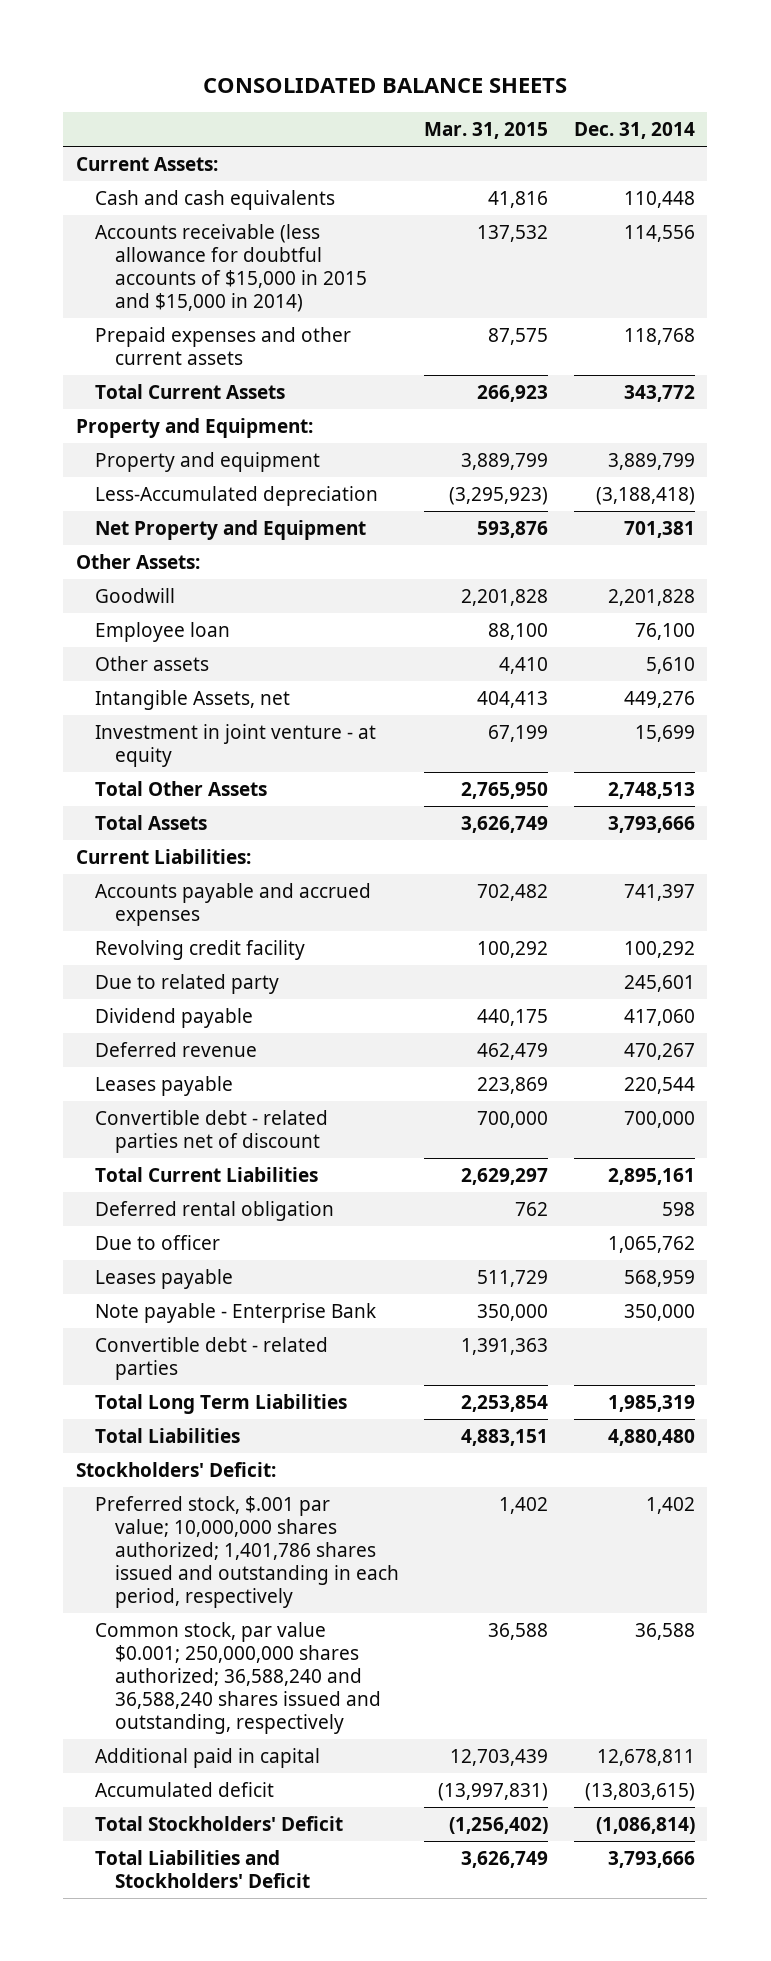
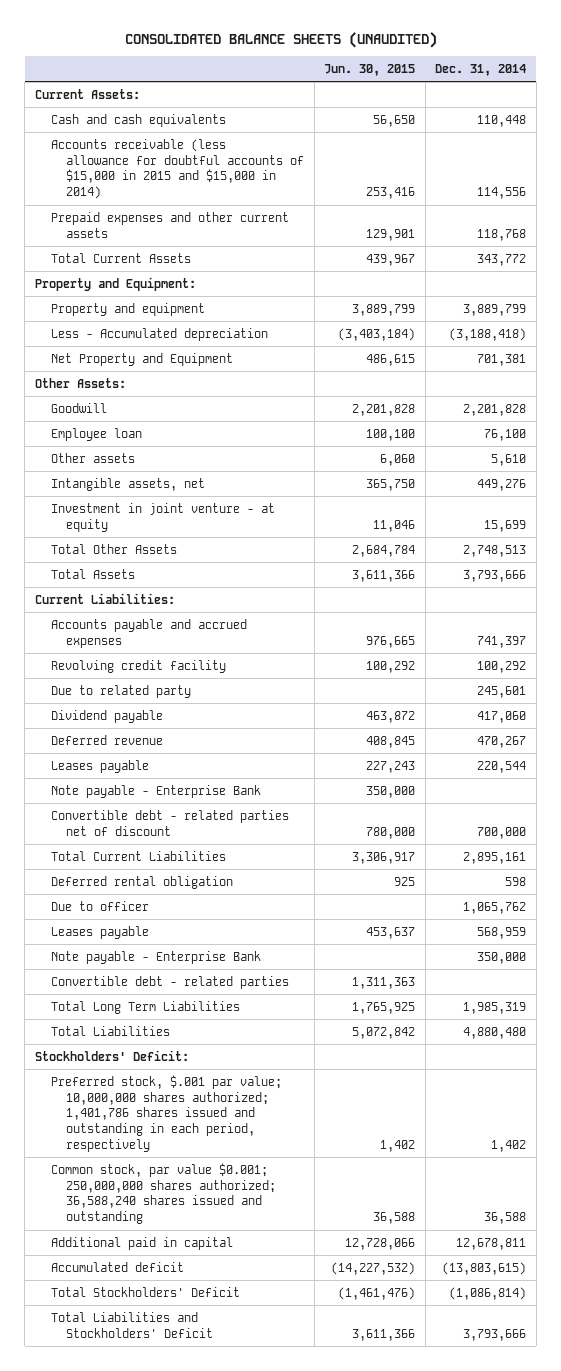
[203,77,568,93] CONSOLIDATED BALANCE SHEETS -> [124,31,437,48] CONSOLIDATED BALANCE SHEETS (UNAUDITED)
[424,122,549,140] Mar. 31, 2015 -> none
none -> [324,63,416,76] Jun. 30, 2015
[95,485,379,506] Less-Accumulated depreciation -> [50,327,268,341] Less - Accumulated depreciation
[95,689,291,710] Intangible Assets, net -> [50,477,205,491] Intangible assets, net
none -> [50,784,261,798] Note payable - Enterprise Bank
[95,1621,382,1734] Common stock, par value $0.001; 250,000,000 shares authorized; 36,588,240 and 36,588,240 shares issued and outstanding, respectively -> [50,1162,277,1225] Common stock, par value $0.001; 250,000,000 shares authorized; 36,588,240 shares issued and outstanding

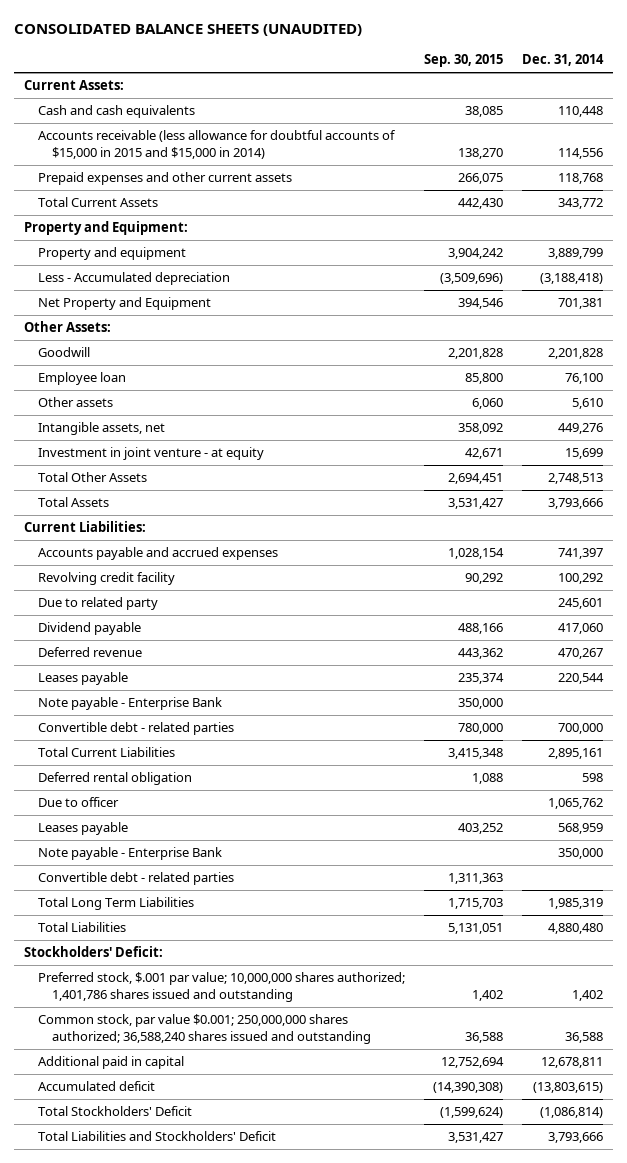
[324,63,416,76] Jun. 30, 2015 -> none
none -> [423,54,503,68] Sep. 30, 2015
[50,809,289,836] Convertible debt - related parties net of discount -> [37,722,234,736] Convertible debt - related parties
[50,1074,282,1153] Preferred stock, $.001 par value; 10,000,000 shares authorized; 1,401,786 shares issued and outstanding in each period, respectively -> [37,972,405,1002] Preferred stock, $.001 par value; 10,000,000 shares authorized; 1,401,786 shares issued and outstanding

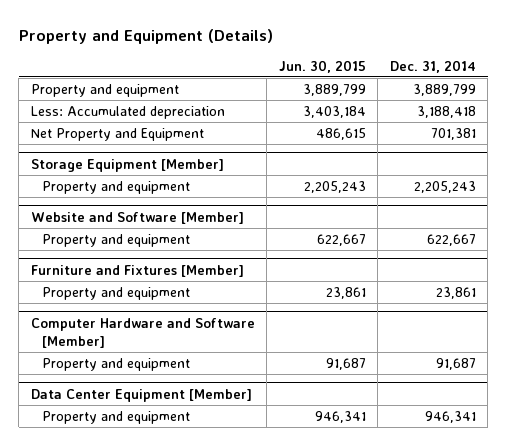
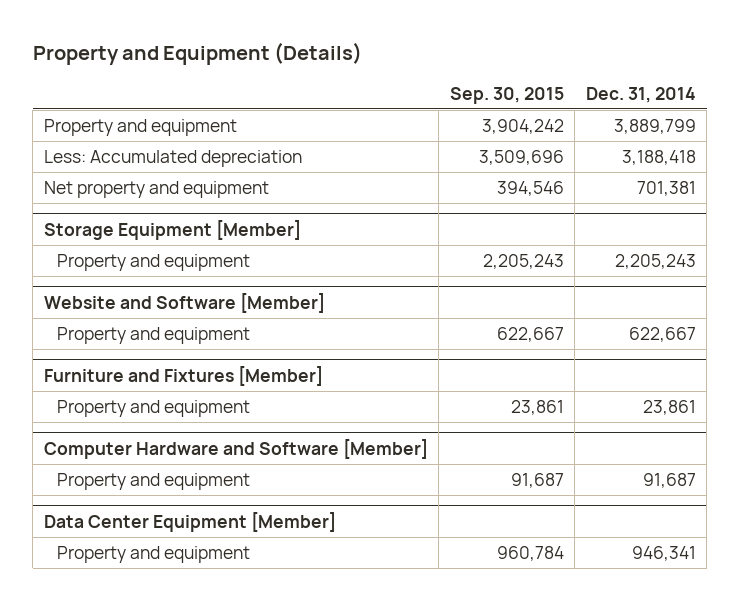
[278,59,366,73] Jun. 30, 2015 -> none
none -> [449,86,564,104] Sep. 30, 2015
[30,127,204,141] Net Property and Equipment -> [43,180,269,198] Net property and equipment

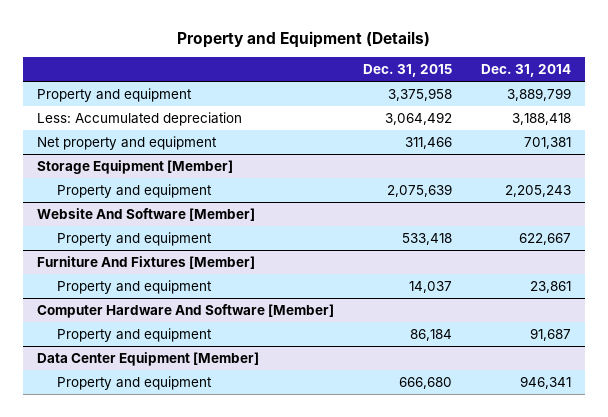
[449,86,564,104] Sep. 30, 2015 -> none
none -> [362,64,452,78] Dec. 31, 2015
[43,292,325,313] Website and Software [Member] -> [37,207,256,221] Website And Software [Member]
[43,365,323,386] Furniture and Fixtures [Member] -> [37,255,256,269] Furniture And Fixtures [Member]
[43,438,428,459] Computer Hardware and Software [Member] -> [37,303,335,318] Computer Hardware And Software [Member]

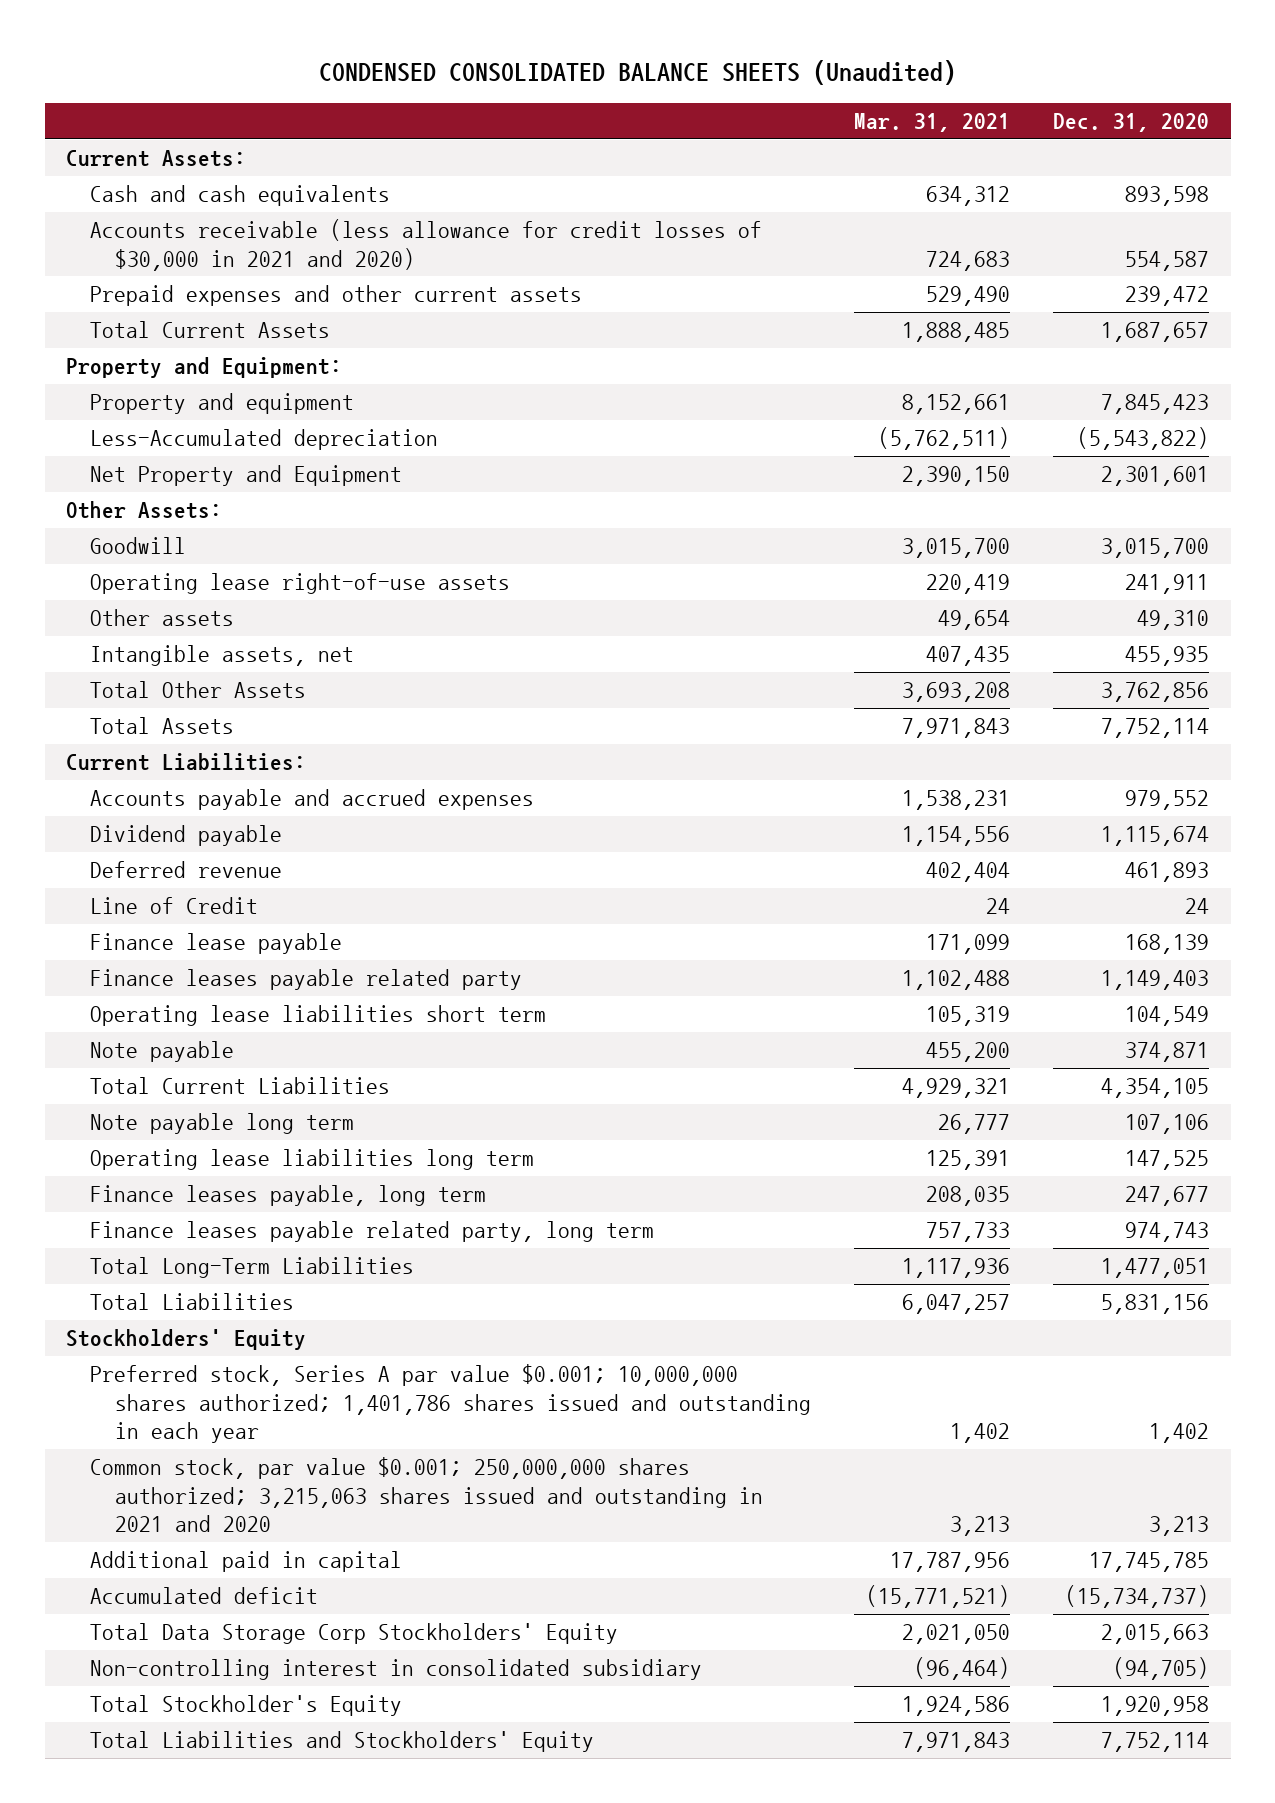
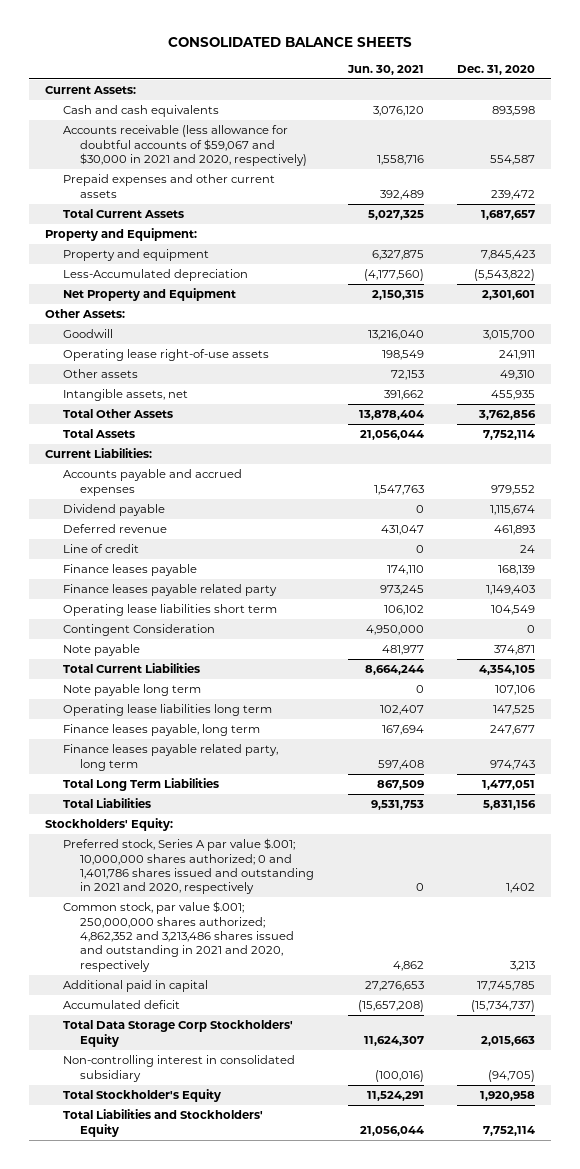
[318,59,956,85] CONDENSED CONSOLIDATED BALANCE SHEETS (Unaudited) -> [168,36,413,47] CONSOLIDATED BALANCE SHEETS
[853,112,1010,132] Mar. 31, 2021 -> none
none -> [346,64,424,75] Jun. 30, 2021
[90,219,763,271] Accounts receivable (less allowance for credit losses of $30,000 in 2021 and 2020) -> [62,125,308,167] Accounts receivable (less allowance for doubtful accounts of $59,067 and $30,000 in 2021 and 2020, respectively)
[90,897,259,915] Line of Credit -> [62,544,139,554] Line of credit
[90,933,343,955] Finance lease payable -> [62,564,197,577] Finance leases payable
none -> [62,624,215,637] Contingent Consideration
[90,1257,415,1279] Total Long-Term Liabilities -> [62,778,219,792] Total Long Term Liabilities
[66,1329,307,1351] Stockholders' Equity -> [45,818,174,832] Stockholders' Equity:
[90,1364,811,1444] Preferred stock, Series A par value $0.001; 10,000,000 shares authorized; 1,401,786 shares issued and outstanding in each year -> [62,838,315,895] Preferred stock, Series A par value $.001; 10,000,000 shares authorized; 0 and 1,401,786 shares issued and outstanding in 2021 and 2020, respectively
[90,1457,763,1533] Common stock, par value $0.001; 250,000,000 shares authorized; 3,215,063 shares issued and outstanding in 2021 and 2020 -> [62,901,295,972] Common stock, par value $.001; 250,000,000 shares authorized; 4,862,352 and 3,213,486 shares issued and outstanding in 2021 and 2020, respectively

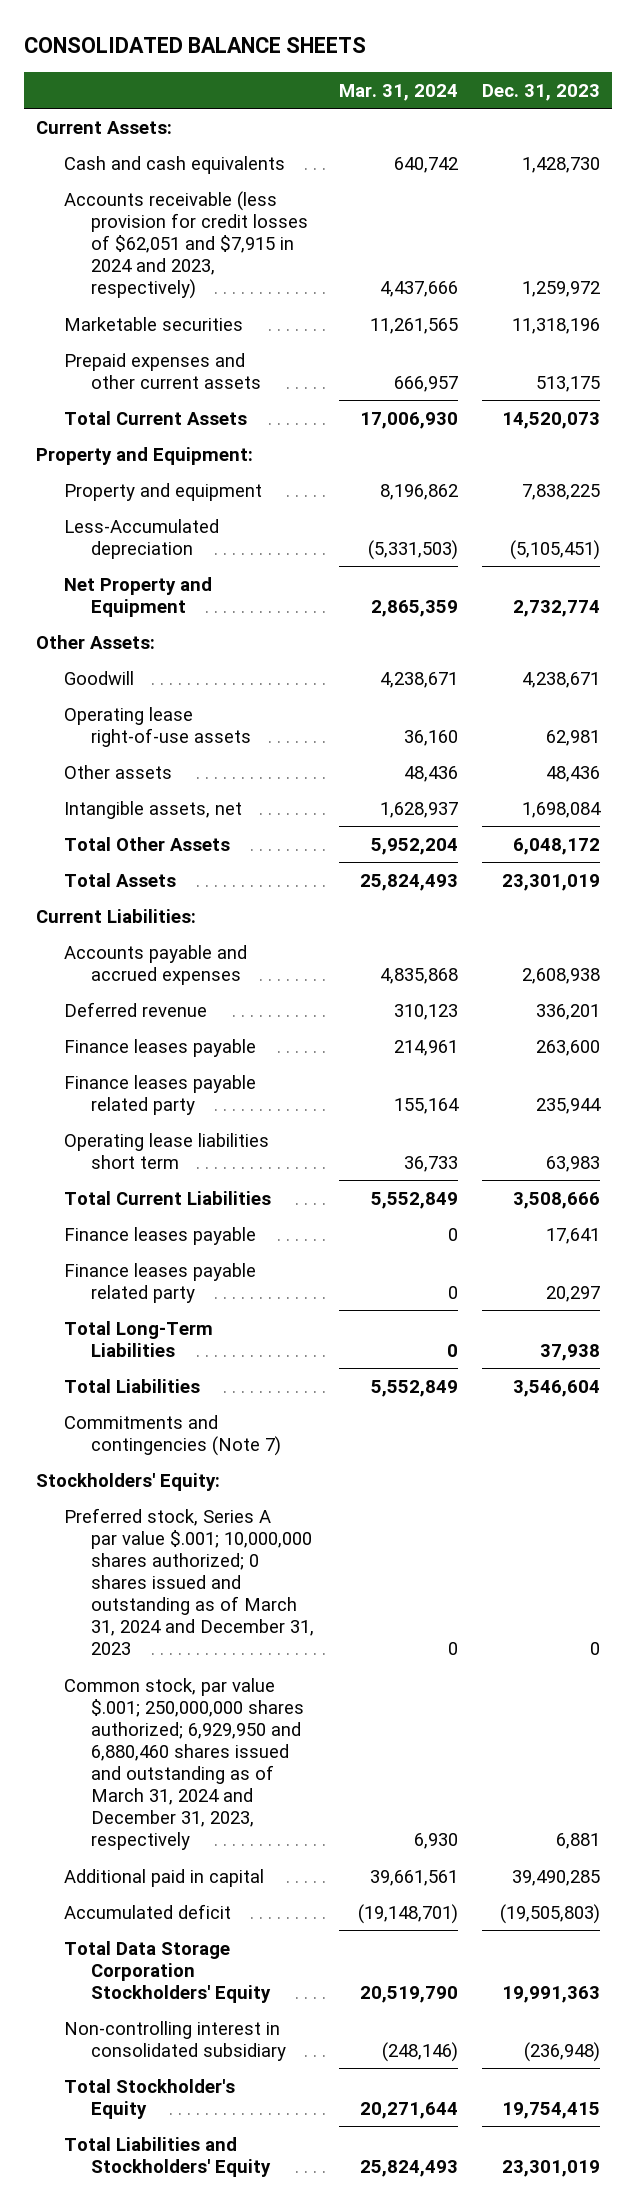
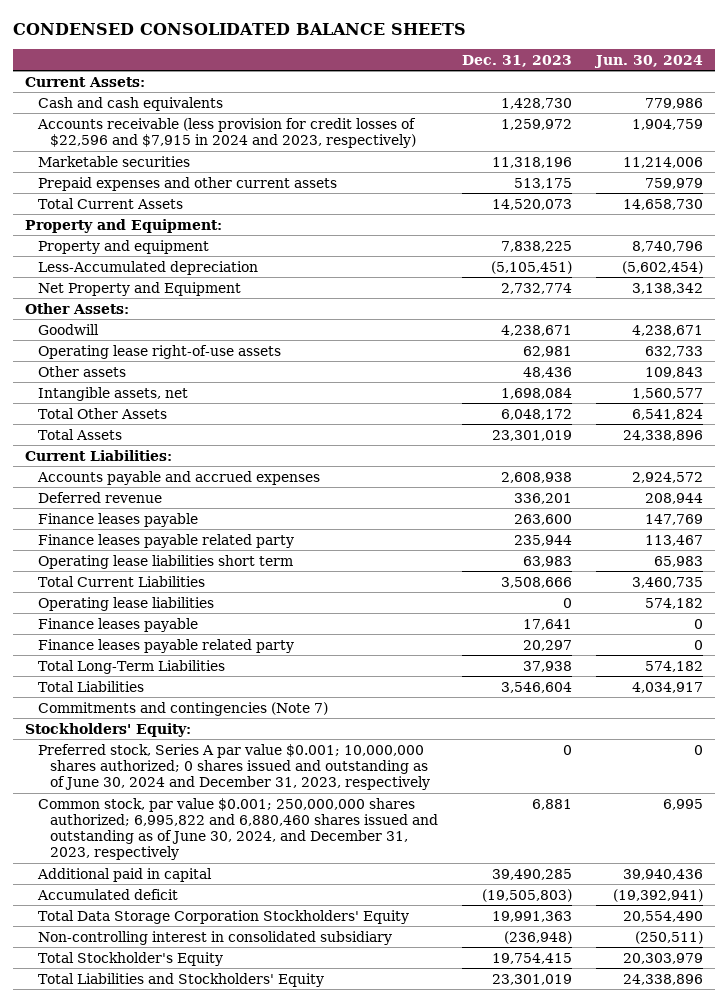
[24,37,367,54] CONSOLIDATED BALANCE SHEETS -> [13,22,467,35] CONDENSED CONSOLIDATED BALANCE SHEETS
[338,83,458,101] Mar. 31, 2024 -> none
none -> [593,54,703,68] Jun. 30, 2024
[63,190,309,299] Accounts receivable (less provision for credit losses of $62,051 and $7,915 in 2024 and 2023, respectively) -> [36,117,417,148] Accounts receivable (less provision for credit losses of $22,596 and $7,915 in 2024 and 2023, respectively)
none -> [37,596,214,611] Operating lease liabilities
[63,1507,315,1656] Preferred stock, Series A par value $.001; 10,000,000 shares authorized; 0 shares issued and outstanding as of March 31, 2024 and December 31, 2023 -> [37,743,431,791] Preferred stock, Series A par value $0.001; 10,000,000 shares authorized; 0 shares issued and outstanding as of June 30, 2024 and December 31, 2023, respectively
[63,1677,305,1851] Common stock, par value $.001; 250,000,000 shares authorized; 6,929,950 and 6,880,460 shares issued and outstanding as of March 31, 2024 and December 31, 2023, respectively -> [37,797,439,861] Common stock, par value $0.001; 250,000,000 shares authorized; 6,995,822 and 6,880,460 shares issued and outstanding as of June 30, 2024, and December 31, 2023, respectively

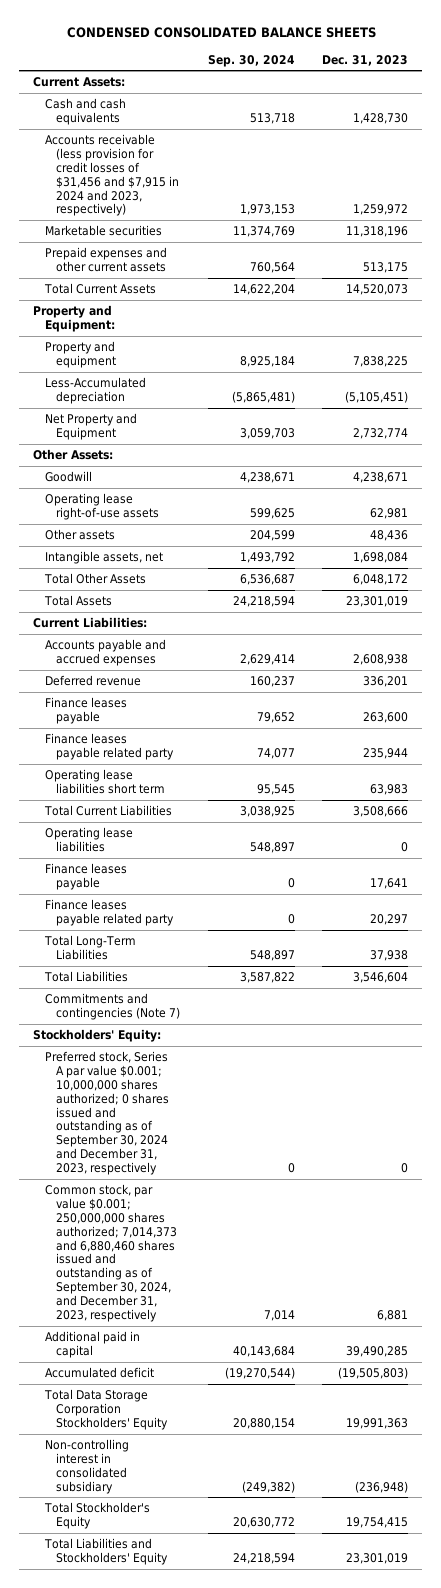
[593,54,703,68] Jun. 30, 2024 -> none
none -> [207,54,295,67] Sep. 30, 2024
[36,117,417,148] Accounts receivable (less provision for credit losses of $22,596 and $7,915 in 2024 and 2023, respectively) -> [44,134,180,217] Accounts receivable (less provision for credit losses of $31,456 and $7,915 in 2024 and 2023, respectively)
[37,743,431,791] Preferred stock, Series A par value $0.001; 10,000,000 shares authorized; 0 shares issued and outstanding as of June 30, 2024 and December 31, 2023, respectively -> [44,1051,170,1176] Preferred stock, Series A par value $0.001; 10,000,000 shares authorized; 0 shares issued and outstanding as of September 30, 2024 and December 31, 2023, respectively
[37,797,439,861] Common stock, par value $0.001; 250,000,000 shares authorized; 6,995,822 and 6,880,460 shares issued and outstanding as of June 30, 2024, and December 31, 2023, respectively -> [44,1184,178,1322] Common stock, par value $0.001; 250,000,000 shares authorized; 7,014,373 and 6,880,460 shares issued and outstanding as of September 30, 2024, and December 31, 2023, respectively

